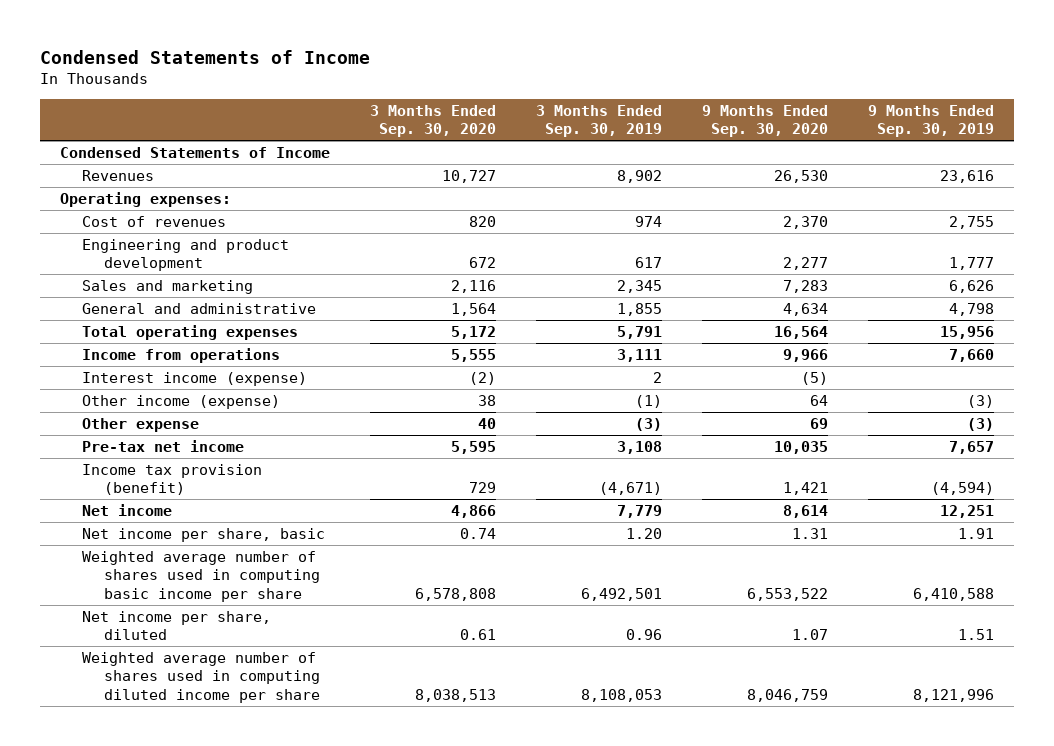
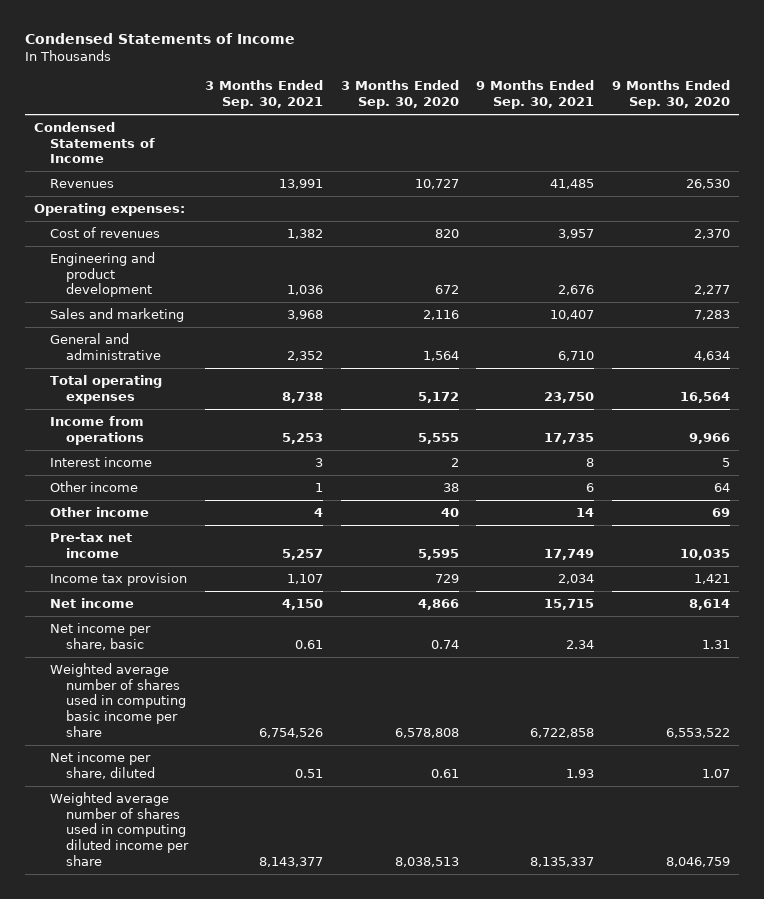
[535,104,662,138] 3 Months Ended Sep. 30, 2019 -> none
[867,104,994,138] 9 Months Ended Sep. 30, 2019 -> none
none -> [205,80,324,110] 3 Months Ended Sep. 30, 2021
none -> [476,80,595,110] 9 Months Ended Sep. 30, 2021
[82,371,308,386] Interest income (expense) -> [49,457,152,468] Interest income
[469,371,497,385] (2) -> [450,458,459,468] 2
[800,371,828,385] (5) -> [721,458,730,468] 5
[82,394,281,409] Other income (expense) -> [49,481,138,493] Other income
[82,417,200,432] Other expense -> [49,507,149,518] Other income
[82,463,263,496] Income tax provision (benefit) -> [49,573,187,587] Income tax provision

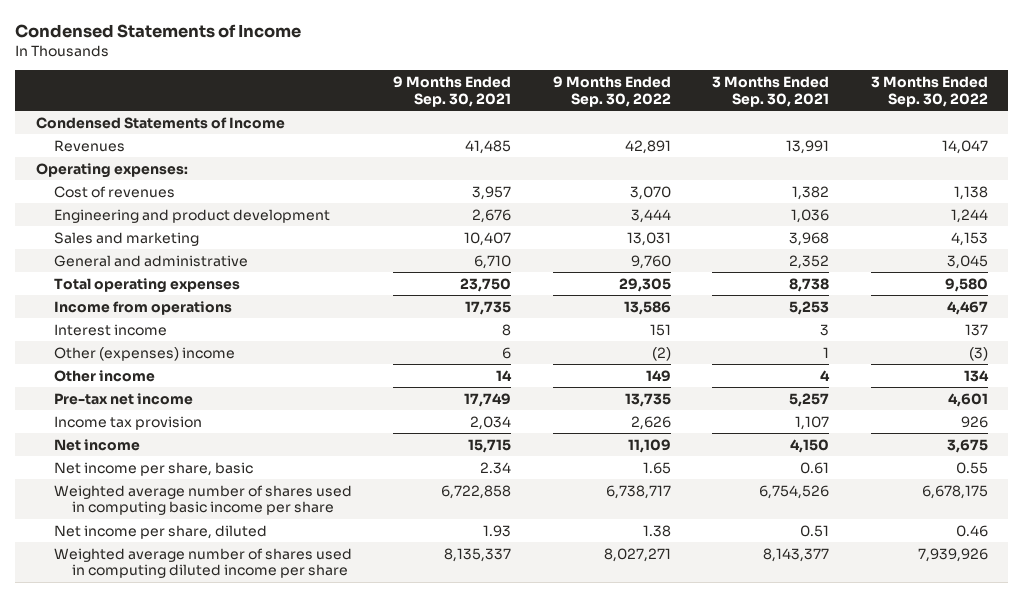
[340,80,459,110] 3 Months Ended Sep. 30, 2020 -> none
[611,80,730,110] 9 Months Ended Sep. 30, 2020 -> none
none -> [552,75,671,107] 9 Months Ended Sep. 30, 2022
none -> [870,75,988,107] 3 Months Ended Sep. 30, 2022
[49,481,138,493] Other income -> [53,346,235,361] Other (expenses) income

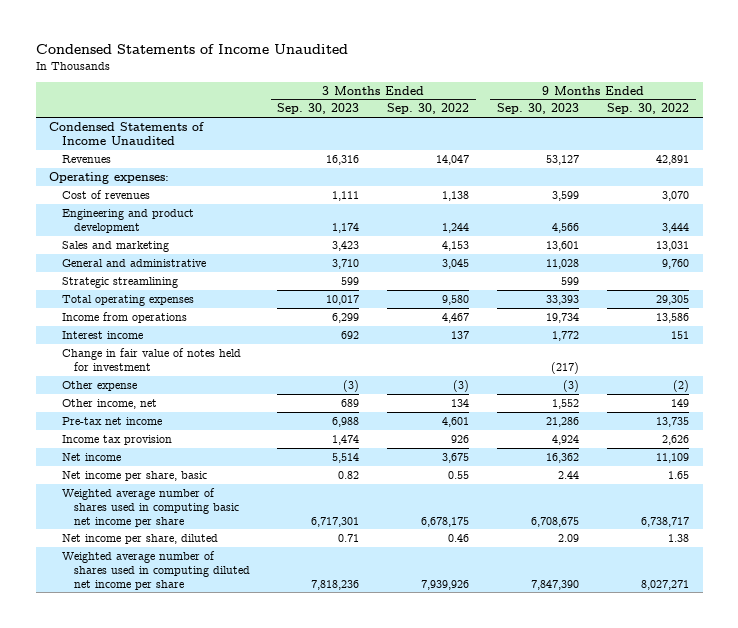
[14,23,301,38] Condensed Statements of Income -> [35,43,348,54] Condensed Statements of Income Unaudited
[393,75,512,107] 9 Months Ended Sep. 30, 2021 -> none
[712,75,830,107] 3 Months Ended Sep. 30, 2021 -> none
none -> [277,103,360,115] Sep. 30, 2023
none -> [496,103,579,115] Sep. 30, 2023
[35,116,285,129] Condensed Statements of Income -> [49,121,205,145] Condensed Statements of Income Unaudited
none -> [61,276,178,288] Strategic streamlining
none -> [61,347,241,371] Change in fair value of notes held for investment
[53,346,235,361] Other (expenses) income -> [61,380,137,391] Other expense
[53,369,155,382] Other income -> [61,398,157,409] Other income, net
[53,484,352,516] Weighted average number of shares used in computing basic income per share -> [61,487,239,527] Weighted average number of shares used in computing basic net income per share
[53,547,352,579] Weighted average number of shares used in computing diluted income per share -> [61,550,250,590] Weighted average number of shares used in computing diluted net income per share

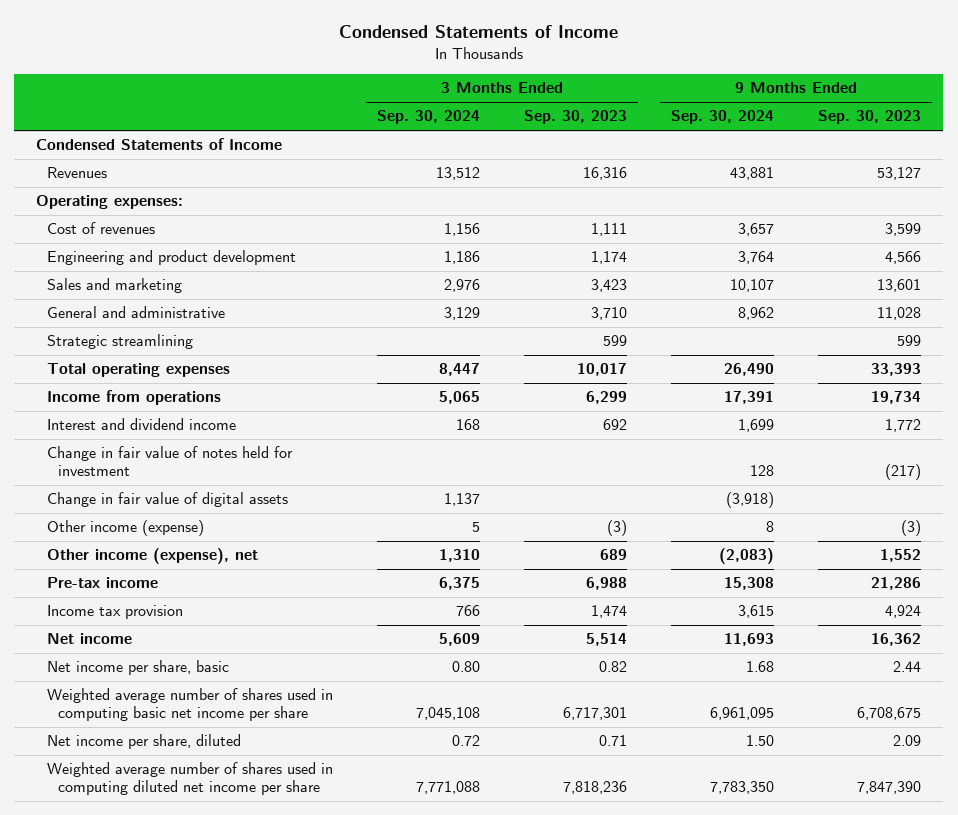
[35,43,348,54] Condensed Statements of Income Unaudited -> [338,24,618,38] Condensed Statements of Income
[387,103,470,115] Sep. 30, 2022 -> none
[606,103,689,115] Sep. 30, 2022 -> none
none -> [377,110,481,125] Sep. 30, 2024
none -> [671,110,775,125] Sep. 30, 2024
[49,121,205,145] Condensed Statements of Income Unaudited -> [36,138,283,151] Condensed Statements of Income
[61,330,143,339] Interest income -> [47,418,237,431] Interest and dividend income
none -> [47,492,289,508] Change in fair value of digital assets
[61,380,137,391] Other expense -> [47,520,205,537] Other income (expense)
[61,398,157,409] Other income, net -> [47,548,259,565] Other income (expense), net
[61,416,162,425] Pre-tax net income -> [47,577,159,589] Pre-tax income

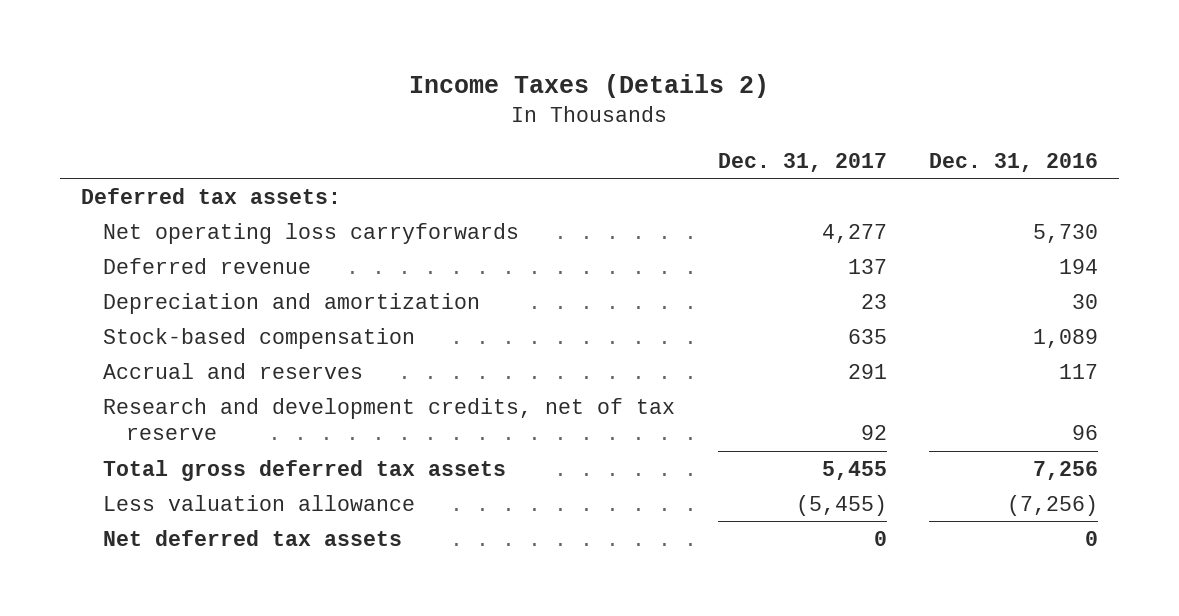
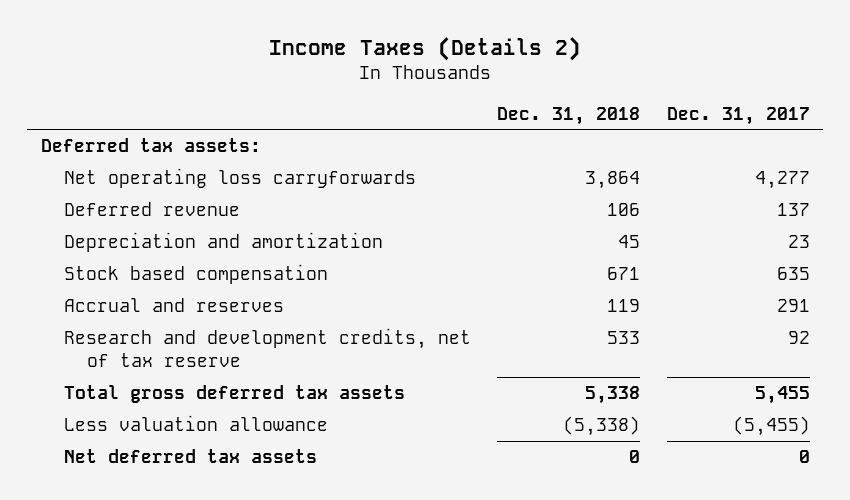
[928,153,1098,173] Dec. 31, 2016 -> none
none -> [497,106,641,125] Dec. 31, 2018
[103,327,416,349] Stock-based compensation -> [63,264,328,285] Stock based compensation

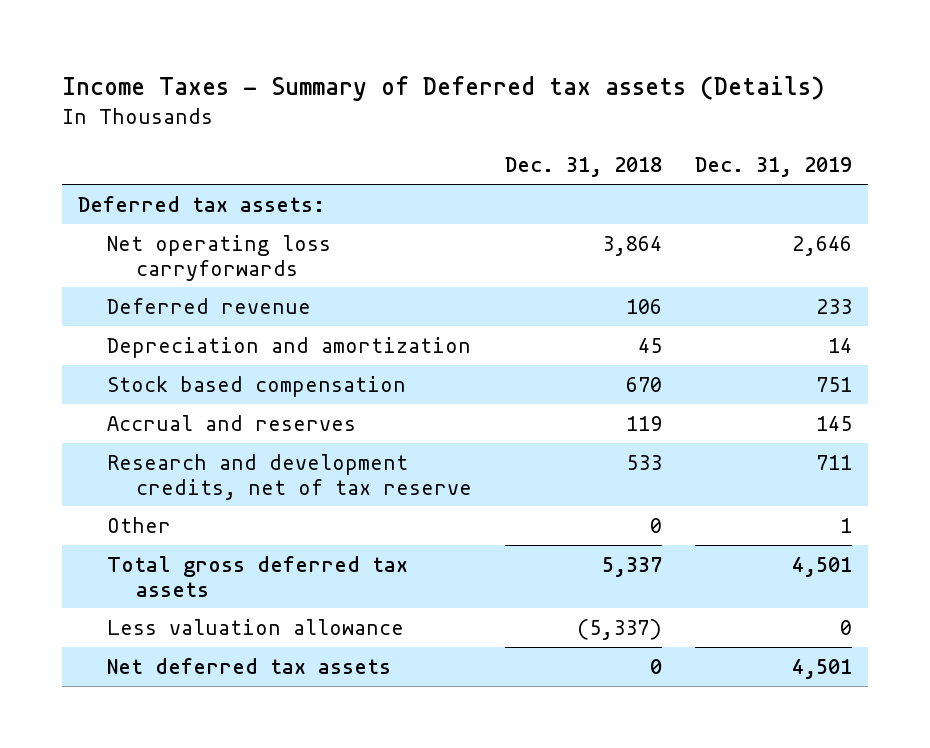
[269,37,582,62] Income Taxes (Details 2) -> [62,76,825,102] Income Taxes - Summary of Deferred tax assets (Details)
[666,106,810,125] Dec. 31, 2017 -> none
none -> [694,157,852,178] Dec. 31, 2019
[607,267,641,281] 671 -> [626,376,663,392] 670
none -> [107,516,172,533] Other
[585,386,641,405] 5,338 -> [602,556,663,577] 5,337
[563,416,641,437] (5,338) -> [577,618,663,640] (5,337)

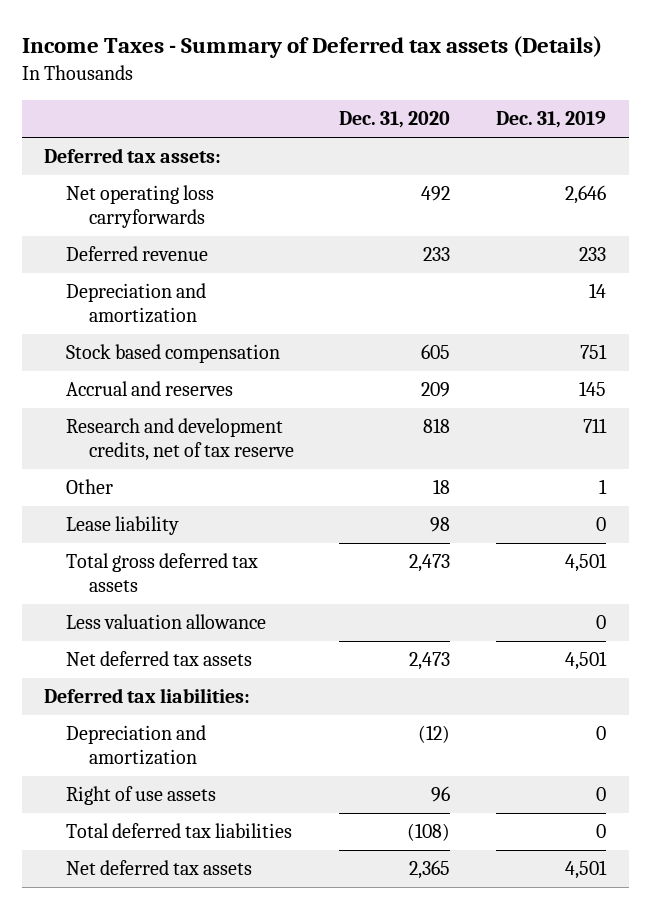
[505,157,663,178] Dec. 31, 2018 -> none
none -> [339,111,451,129] Dec. 31, 2020
none -> [66,516,180,536] Lease liability
none -> [44,688,251,704] Deferred tax liabilities:
none -> [66,725,207,765] Depreciation and amortization
none -> [66,786,217,806] Right of use assets
none -> [66,823,293,839] Total deferred tax liabilities
none -> [66,860,253,876] Net deferred tax assets

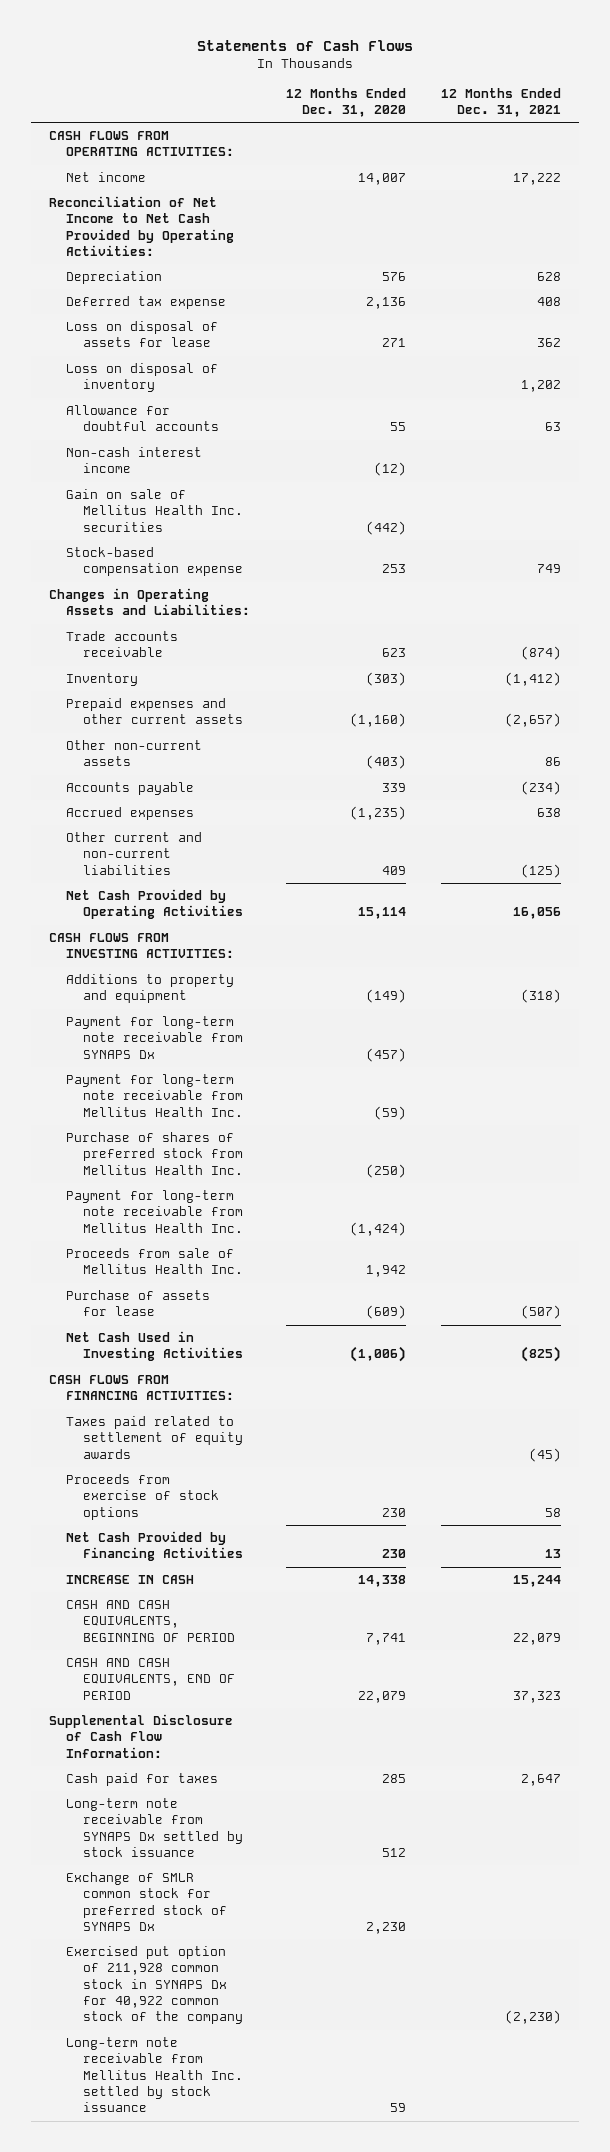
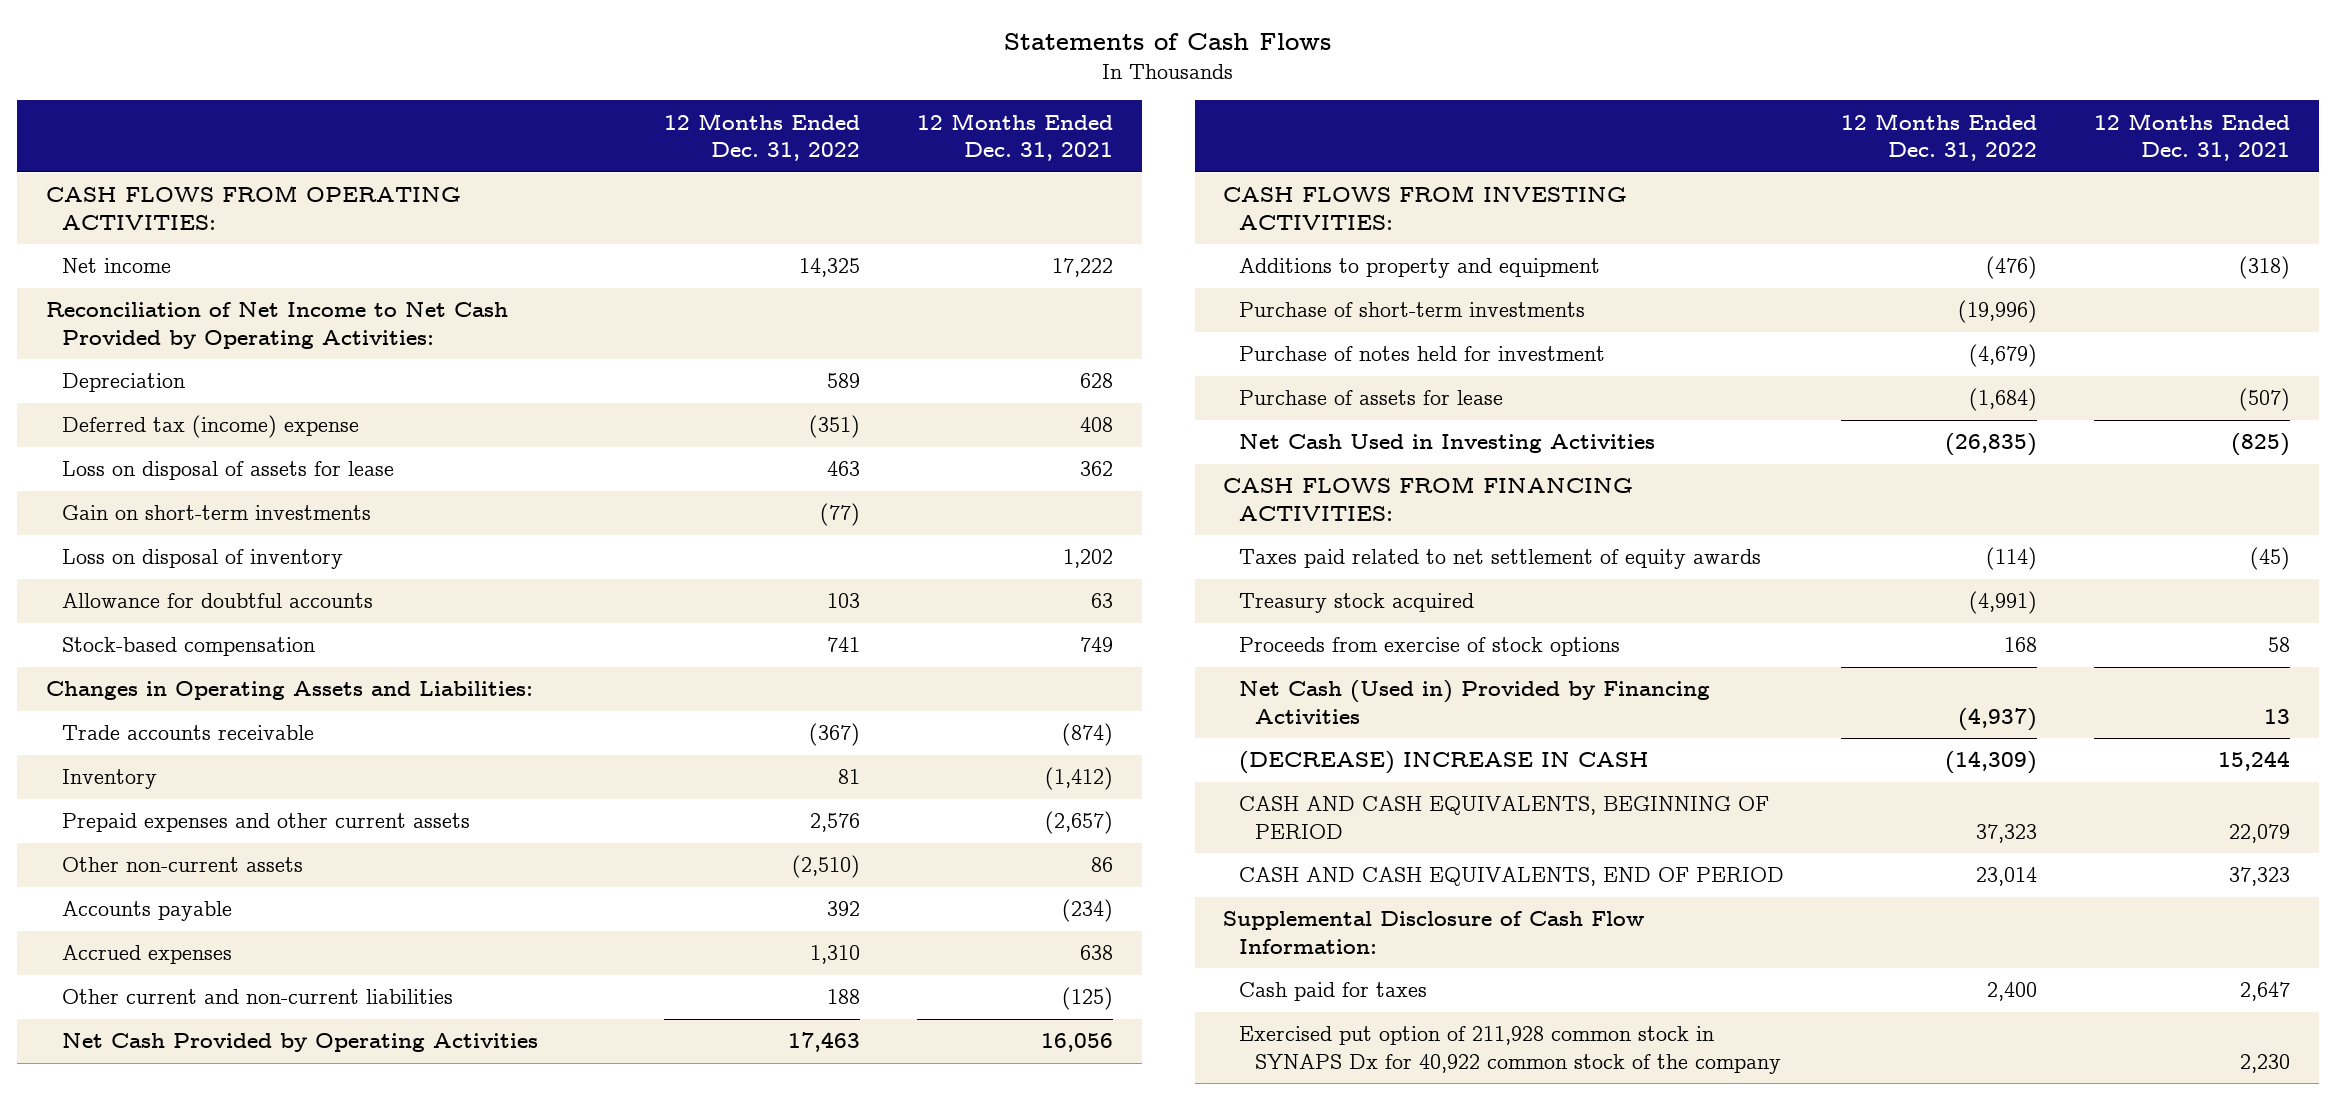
[285,87,406,118] 12 Months Ended Dec. 31, 2020 -> none
none -> [663,112,860,161] 12 Months Ended Dec. 31, 2022
[65,296,226,310] Deferred tax expense -> [61,415,359,439] Deferred tax (income) expense
none -> [61,505,371,521] Gain on short-term investments
[65,447,202,474] Non-cash interest income -> none
[65,489,244,532] Gain on sale of Mellitus Health Inc. securities -> none
[65,547,244,577] Stock-based compensation expense -> [61,637,315,657] Stock-based compensation
[65,1016,244,1059] Payment for long-term note receivable from SYNAPS Dx -> none
[65,1074,244,1117] Payment for long-term note receivable from Mellitus Health Inc. -> none
[65,1132,244,1175] Purchase of shares of preferred stock from Mellitus Health Inc. -> none
[65,1190,244,1233] Payment for long-term note receivable from Mellitus Health Inc. -> none
[65,1248,244,1275] Proceeds from sale of Mellitus Health Inc. -> none
none -> [1239,302,1586,318] Purchase of short-term investments
none -> [1239,346,1606,362] Purchase of notes held for investment
[65,1416,244,1459] Taxes paid related to settlement of equity awards -> [1239,549,1762,570] Taxes paid related to net settlement of equity awards
none -> [1239,593,1475,614] Treasury stock acquired
[65,1531,244,1562] Net Cash Provided by Financing Activities -> [1239,680,1711,724] Net Cash (Used in) Provided by Financing Activities
[65,1575,194,1585] INCREASE IN CASH -> [1239,751,1650,775] (DECREASE) INCREASE IN CASH
[65,1798,244,1858] Long-term note receivable from SYNAPS Dx settled by stock issuance -> none
[65,1872,228,1932] Exchange of SMLR common stock for preferred stock of SYNAPS Dx -> none
[65,2037,244,2113] Long-term note receivable from Mellitus Health Inc. settled by stock issuance -> none
[505,2010,562,2025] (2,230) -> [2240,1053,2291,1073] 2,230

